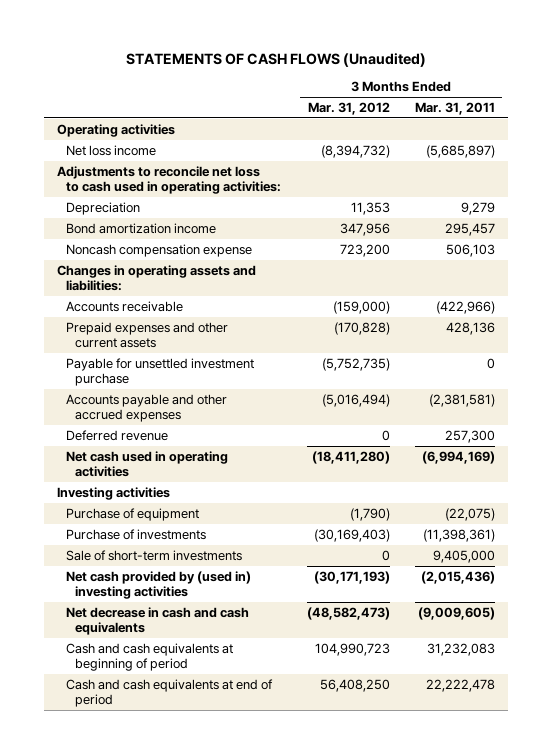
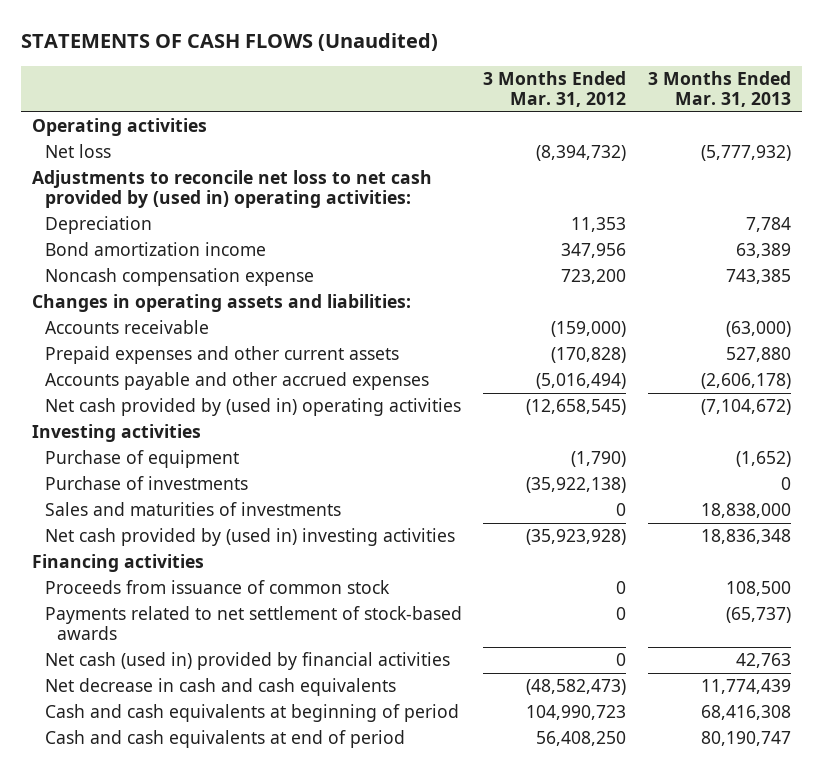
[415,102,496,116] Mar. 31, 2011 -> none
none -> [648,70,792,108] 3 Months Ended Mar. 31, 2013
[65,144,156,156] Net loss income -> [44,144,111,159] Net loss
[56,165,281,194] Adjustments to reconcile net loss to cash used in operating activities: -> [32,170,433,209] Adjustments to reconcile net loss to net cash provided by (used in) operating activities:
[65,357,254,386] Payable for unsettled investment purchase -> none
[65,429,168,441] Deferred revenue -> none
[65,450,228,477] Net cash used in operating activities -> [44,398,461,417] Net cash provided by (used in) operating activities
[311,450,390,464] (18,411,280) -> [526,399,627,416] (12,658,545)
[313,528,390,542] (30,169,403) -> [526,477,627,494] (35,922,138)
[65,549,242,561] Sale of short-term investments -> [44,502,341,517] Sales and maturities of investments
[313,570,390,584] (30,171,193) -> [526,529,627,546] (35,923,928)
none -> [32,554,205,573] Financing activities
none -> [44,580,390,595] Proceeds from issuance of common stock
none -> [44,606,462,641] Payments related to net settlement of stock-based awards
none -> [44,652,450,671] Net cash (used in) provided by financial activities

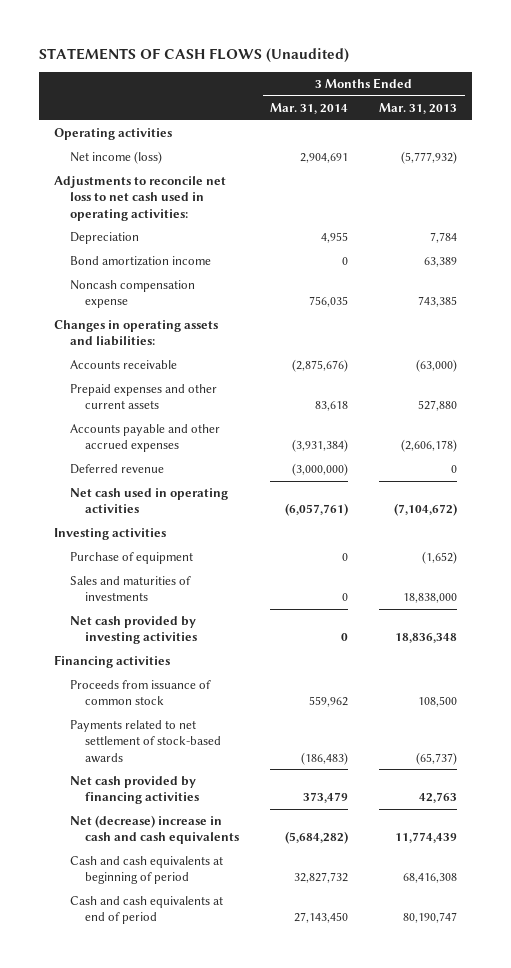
[483,70,627,108] 3 Months Ended Mar. 31, 2012 -> none
none -> [270,103,349,115] Mar. 31, 2014
[44,144,111,159] Net loss -> [69,151,162,165] Net income (loss)
[32,170,433,209] Adjustments to reconcile net loss to net cash provided by (used in) operating activities: -> [53,176,226,221] Adjustments to reconcile net loss to net cash used in operating activities:
none -> [69,464,164,475] Deferred revenue
[44,398,461,417] Net cash provided by (used in) operating activities -> [69,488,228,514] Net cash used in operating activities
[44,476,248,491] Purchase of investments -> none
[44,528,455,547] Net cash provided by (used in) investing activities -> [69,616,198,645] Net cash provided by investing activities
[44,652,450,671] Net cash (used in) provided by financial activities -> [69,776,200,805] Net cash provided by financing activities
[44,678,396,697] Net decrease in cash and cash equivalents -> [69,815,240,845] Net (decrease) increase in cash and cash equivalents

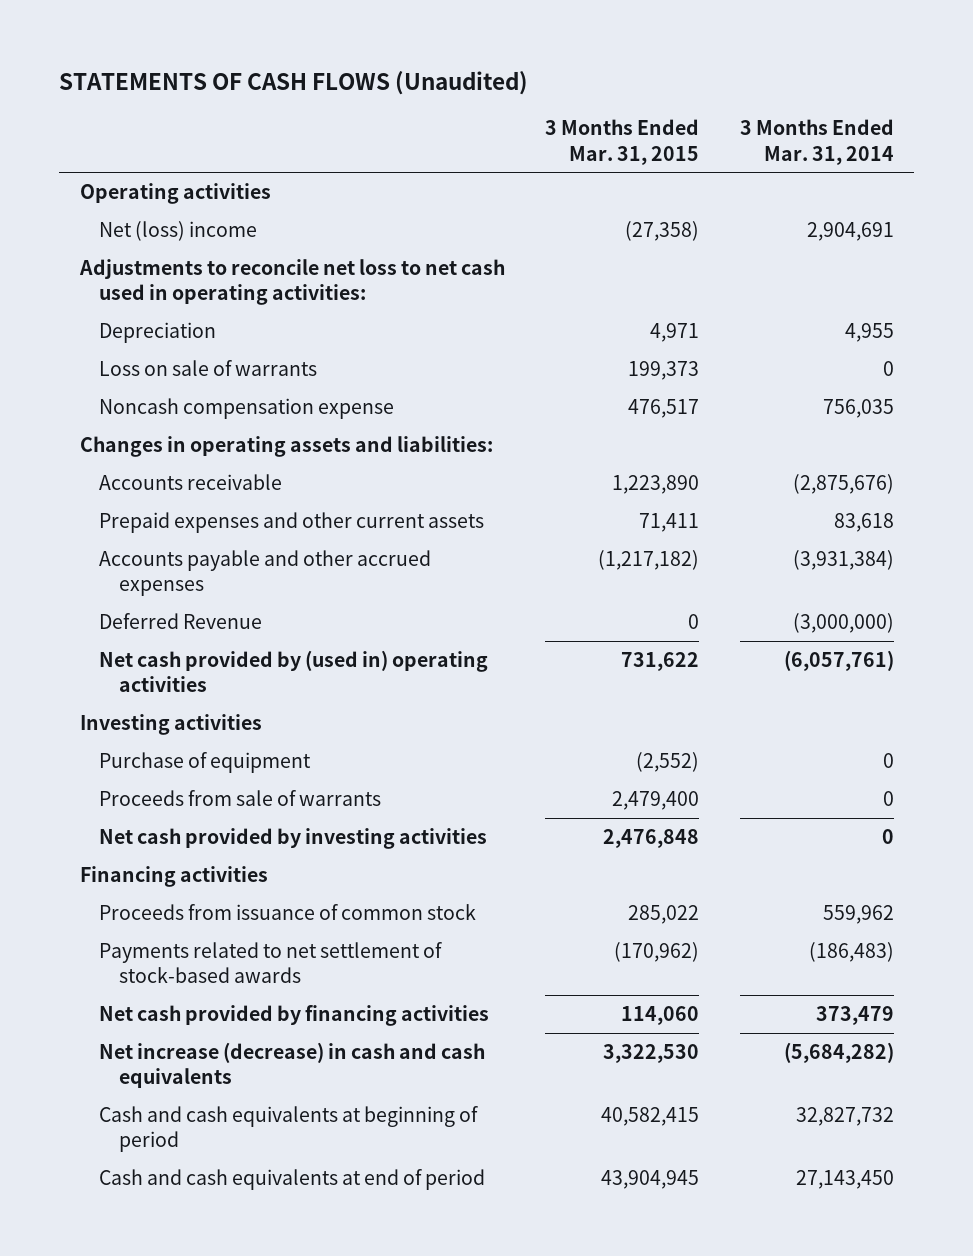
[378,103,457,115] Mar. 31, 2013 -> none
none -> [545,119,700,165] 3 Months Ended Mar. 31, 2015
[69,151,162,165] Net income (loss) -> [99,221,258,242] Net (loss) income
[69,256,211,267] Bond amortization income -> none
none -> [99,360,318,377] Loss on sale of warrants
[69,464,164,475] Deferred revenue -> [99,613,263,630] Deferred Revenue
[69,488,228,514] Net cash used in operating activities -> [99,650,489,693] Net cash provided by (used in) operating activities
[69,576,191,602] Sales and maturities of investments -> none
none -> [99,790,382,807] Proceeds from sale of warrants
[69,815,240,845] Net (decrease) increase in cash and cash equivalents -> [99,1042,486,1089] Net increase (decrease) in cash and cash equivalents

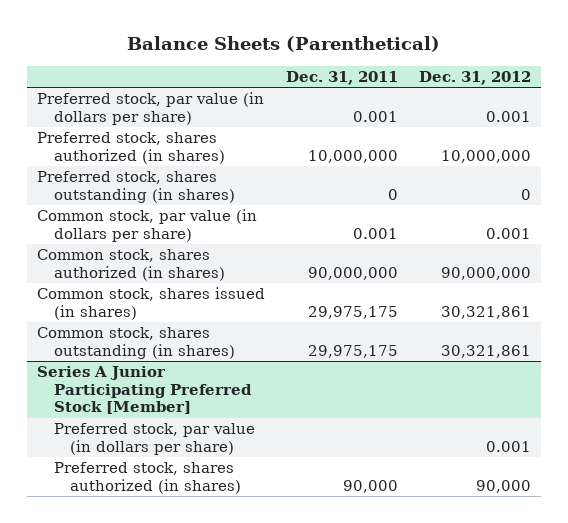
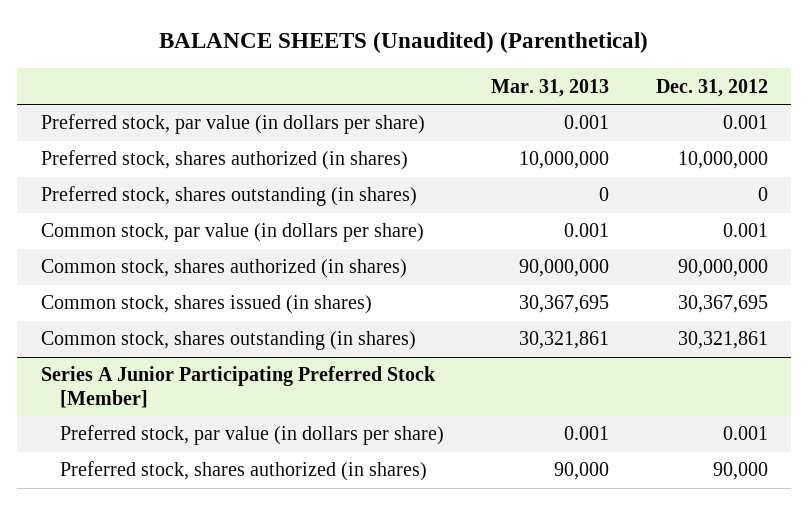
[126,36,440,53] Balance Sheets (Parenthetical) -> [159,32,649,54] BALANCE SHEETS (Unaudited) (Parenthetical)
[285,70,398,85] Dec. 31, 2011 -> none
none -> [491,78,610,97] Mar. 31, 2013
[440,305,531,319] 30,321,861 -> [677,295,768,314] 30,367,695

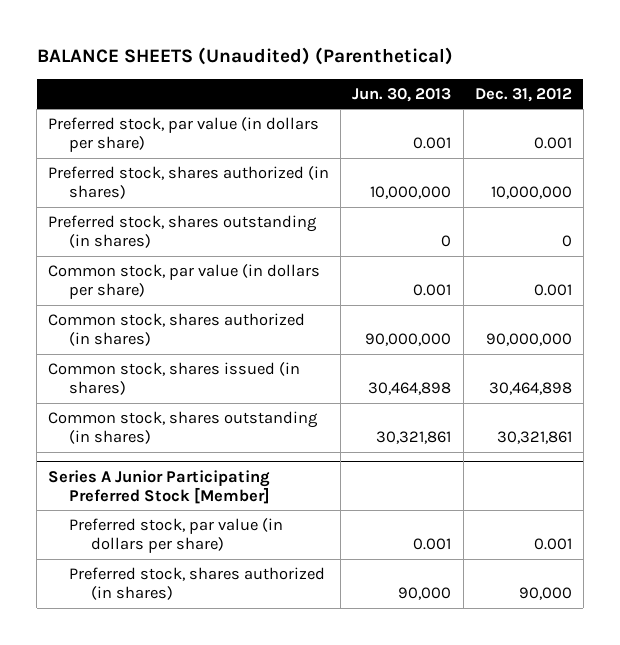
[491,78,610,97] Mar. 31, 2013 -> none
none -> [352,87,452,102] Jun. 30, 2013
[677,295,768,314] 30,367,695 -> [488,382,572,396] 30,464,898

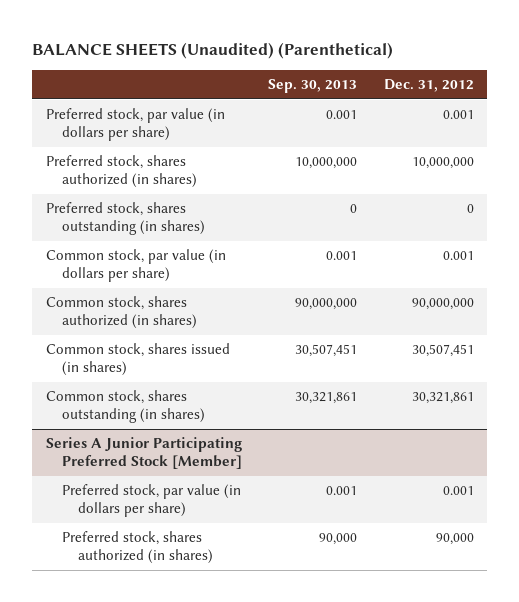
[352,87,452,102] Jun. 30, 2013 -> none
none -> [268,79,358,94] Sep. 30, 2013
[488,382,572,396] 30,464,898 -> [411,344,474,358] 30,507,451

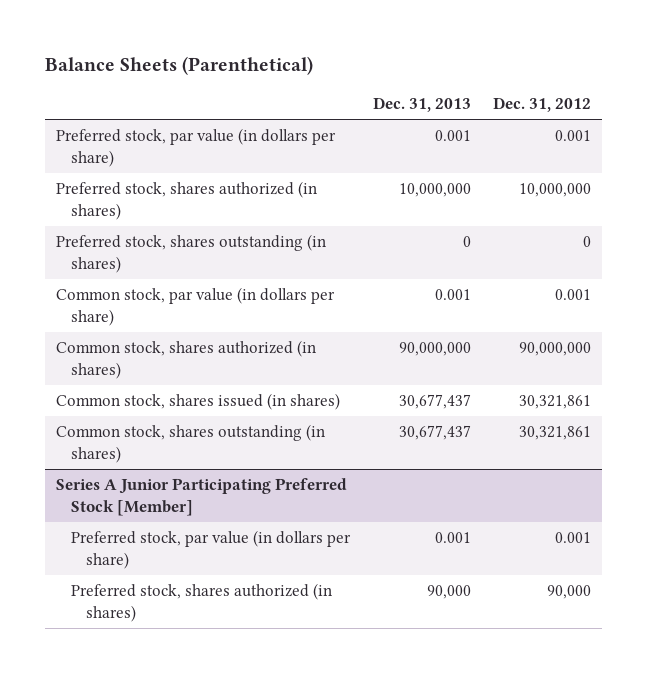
[32,42,394,60] BALANCE SHEETS (Unaudited) (Parenthetical) -> [45,56,314,76] Balance Sheets (Parenthetical)
[268,79,358,94] Sep. 30, 2013 -> none
none -> [372,97,471,113] Dec. 31, 2013
[411,344,474,358] 30,507,451 -> [519,394,592,409] 30,321,861

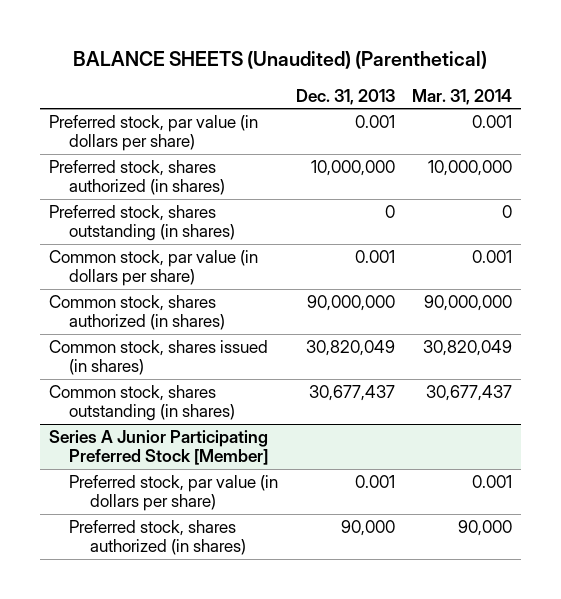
[45,56,314,76] Balance Sheets (Parenthetical) -> [73,51,488,70] BALANCE SHEETS (Unaudited) (Parenthetical)
[493,97,592,113] Dec. 31, 2012 -> none
none -> [412,88,513,105] Mar. 31, 2014
[398,393,471,409] 30,677,437 -> [305,339,395,356] 30,820,049

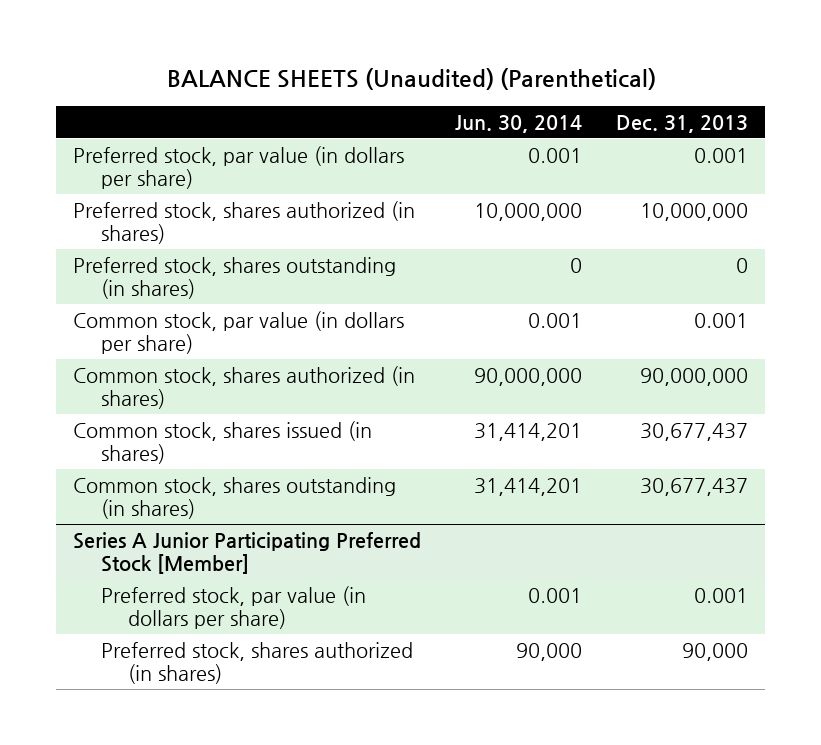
[412,88,513,105] Mar. 31, 2014 -> none
none -> [455,114,583,133] Jun. 30, 2014
[305,339,395,356] 30,820,049 -> [640,422,749,441] 30,677,437

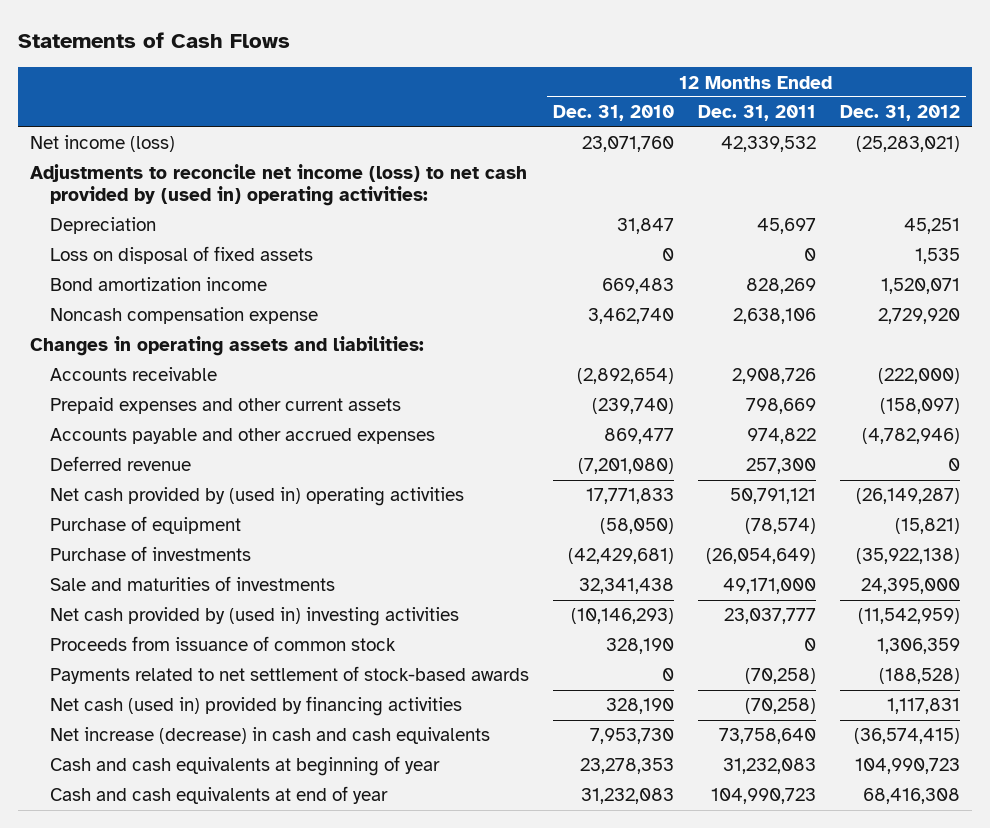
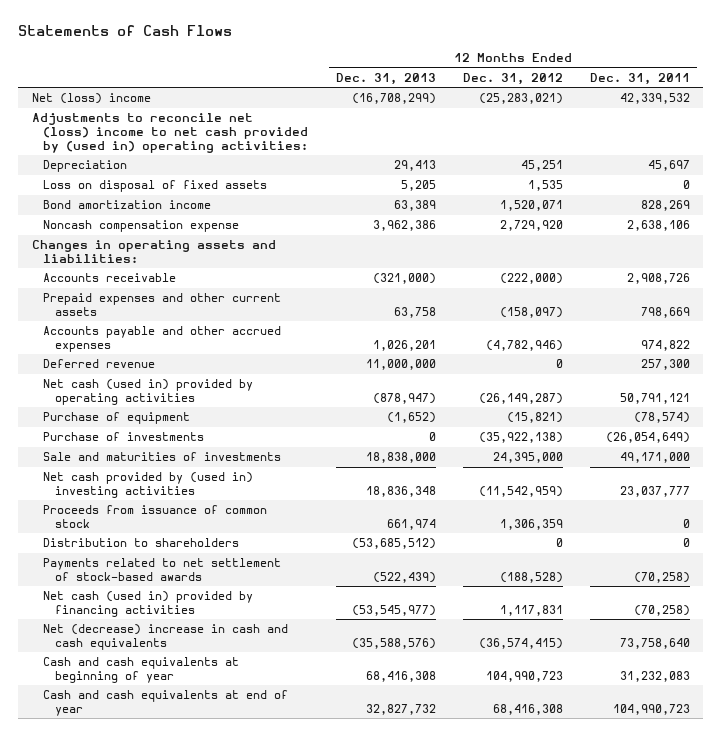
[553,105,675,122] Dec. 31, 2010 -> none
none -> [335,72,436,85] Dec. 31, 2013
[30,135,176,153] Net income (loss) -> [31,93,151,105] Net (loss) income
[30,164,528,207] Adjustments to reconcile net income (loss) to net cash provided by (used in) operating activities: -> [31,113,309,153] Adjustments to reconcile net (loss) income to net cash provided by (used in) operating activities:
[50,487,465,507] Net cash provided by (used in) operating activities -> [43,379,254,406] Net cash (used in) provided by operating activities
none -> [43,538,240,548] Distribution to shareholders
[50,727,491,745] Net increase (decrease) in cash and cash equivalents -> [43,624,289,651] Net (decrease) increase in cash and cash equivalents

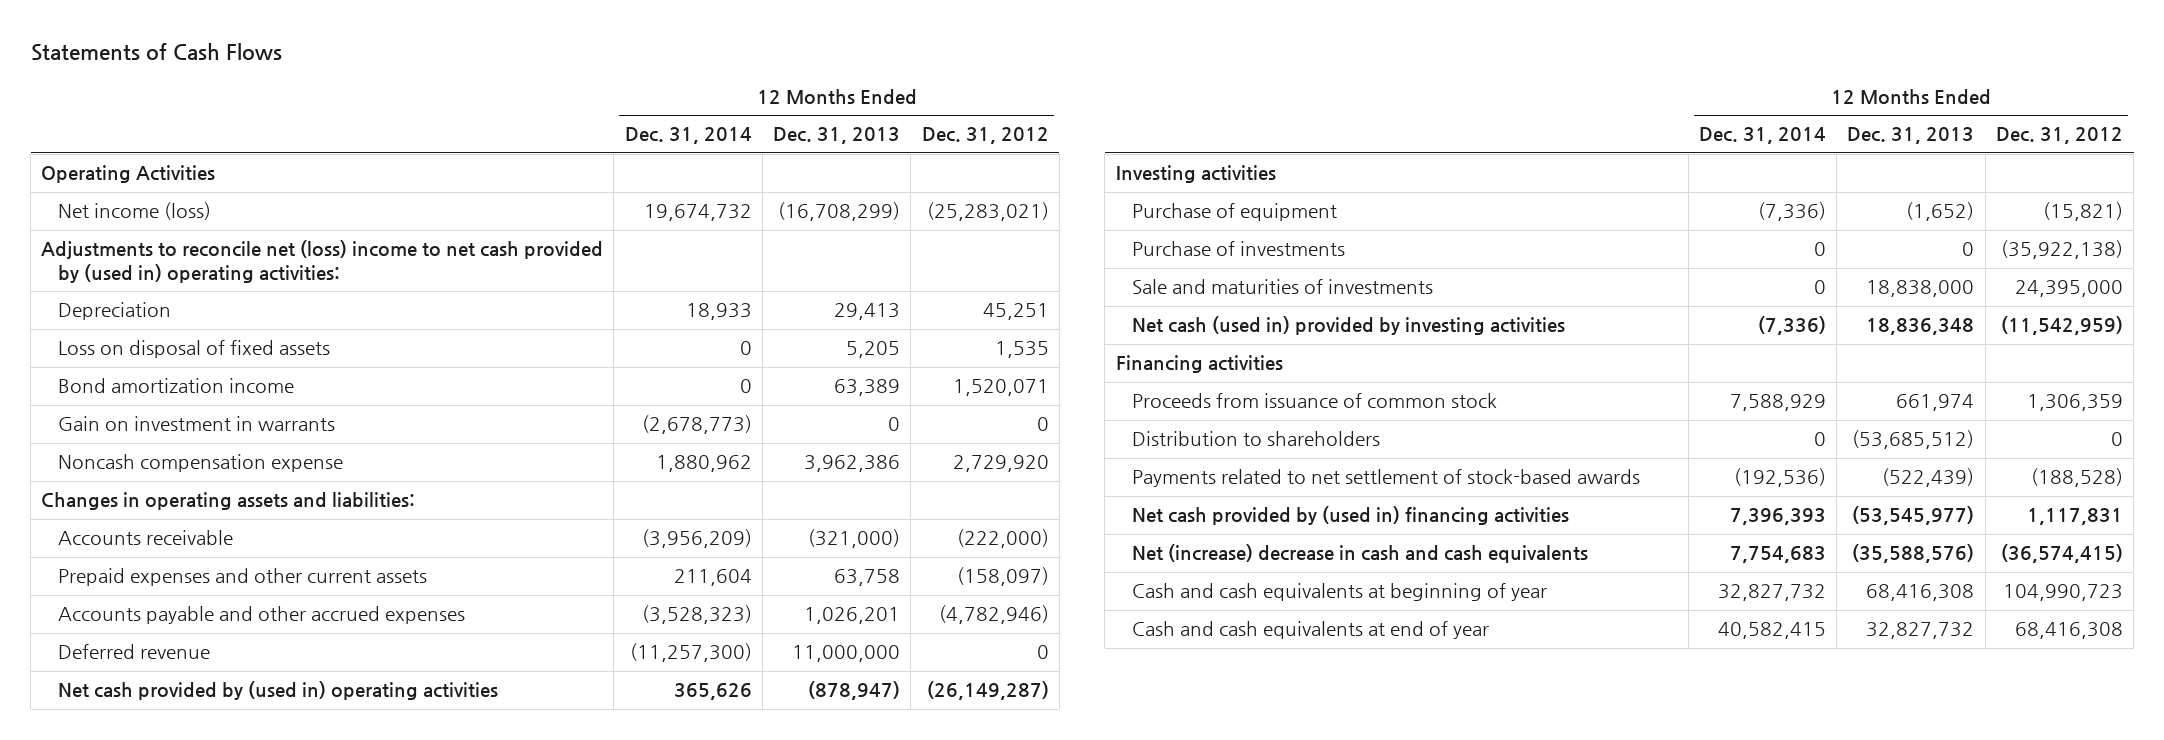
[589,72,690,85] Dec. 31, 2011 -> none
none -> [624,127,752,145] Dec. 31, 2014
none -> [41,165,216,184] Operating Activities
[31,93,151,105] Net (loss) income -> [57,202,211,221] Net income (loss)
none -> [57,416,335,432] Gain on investment in warrants
[43,379,254,406] Net cash (used in) provided by operating activities -> [57,681,498,701] Net cash provided by (used in) operating activities
none -> [1115,165,1276,184] Investing activities
[43,472,254,499] Net cash provided by (used in) investing activities -> [1131,316,1565,336] Net cash (used in) provided by investing activities
none -> [1115,355,1283,374] Financing activities
[43,591,254,618] Net cash (used in) provided by financing activities -> [1131,506,1569,526] Net cash provided by (used in) financing activities
[43,624,289,651] Net (decrease) increase in cash and cash equivalents -> [1131,544,1588,564] Net (increase) decrease in cash and cash equivalents

